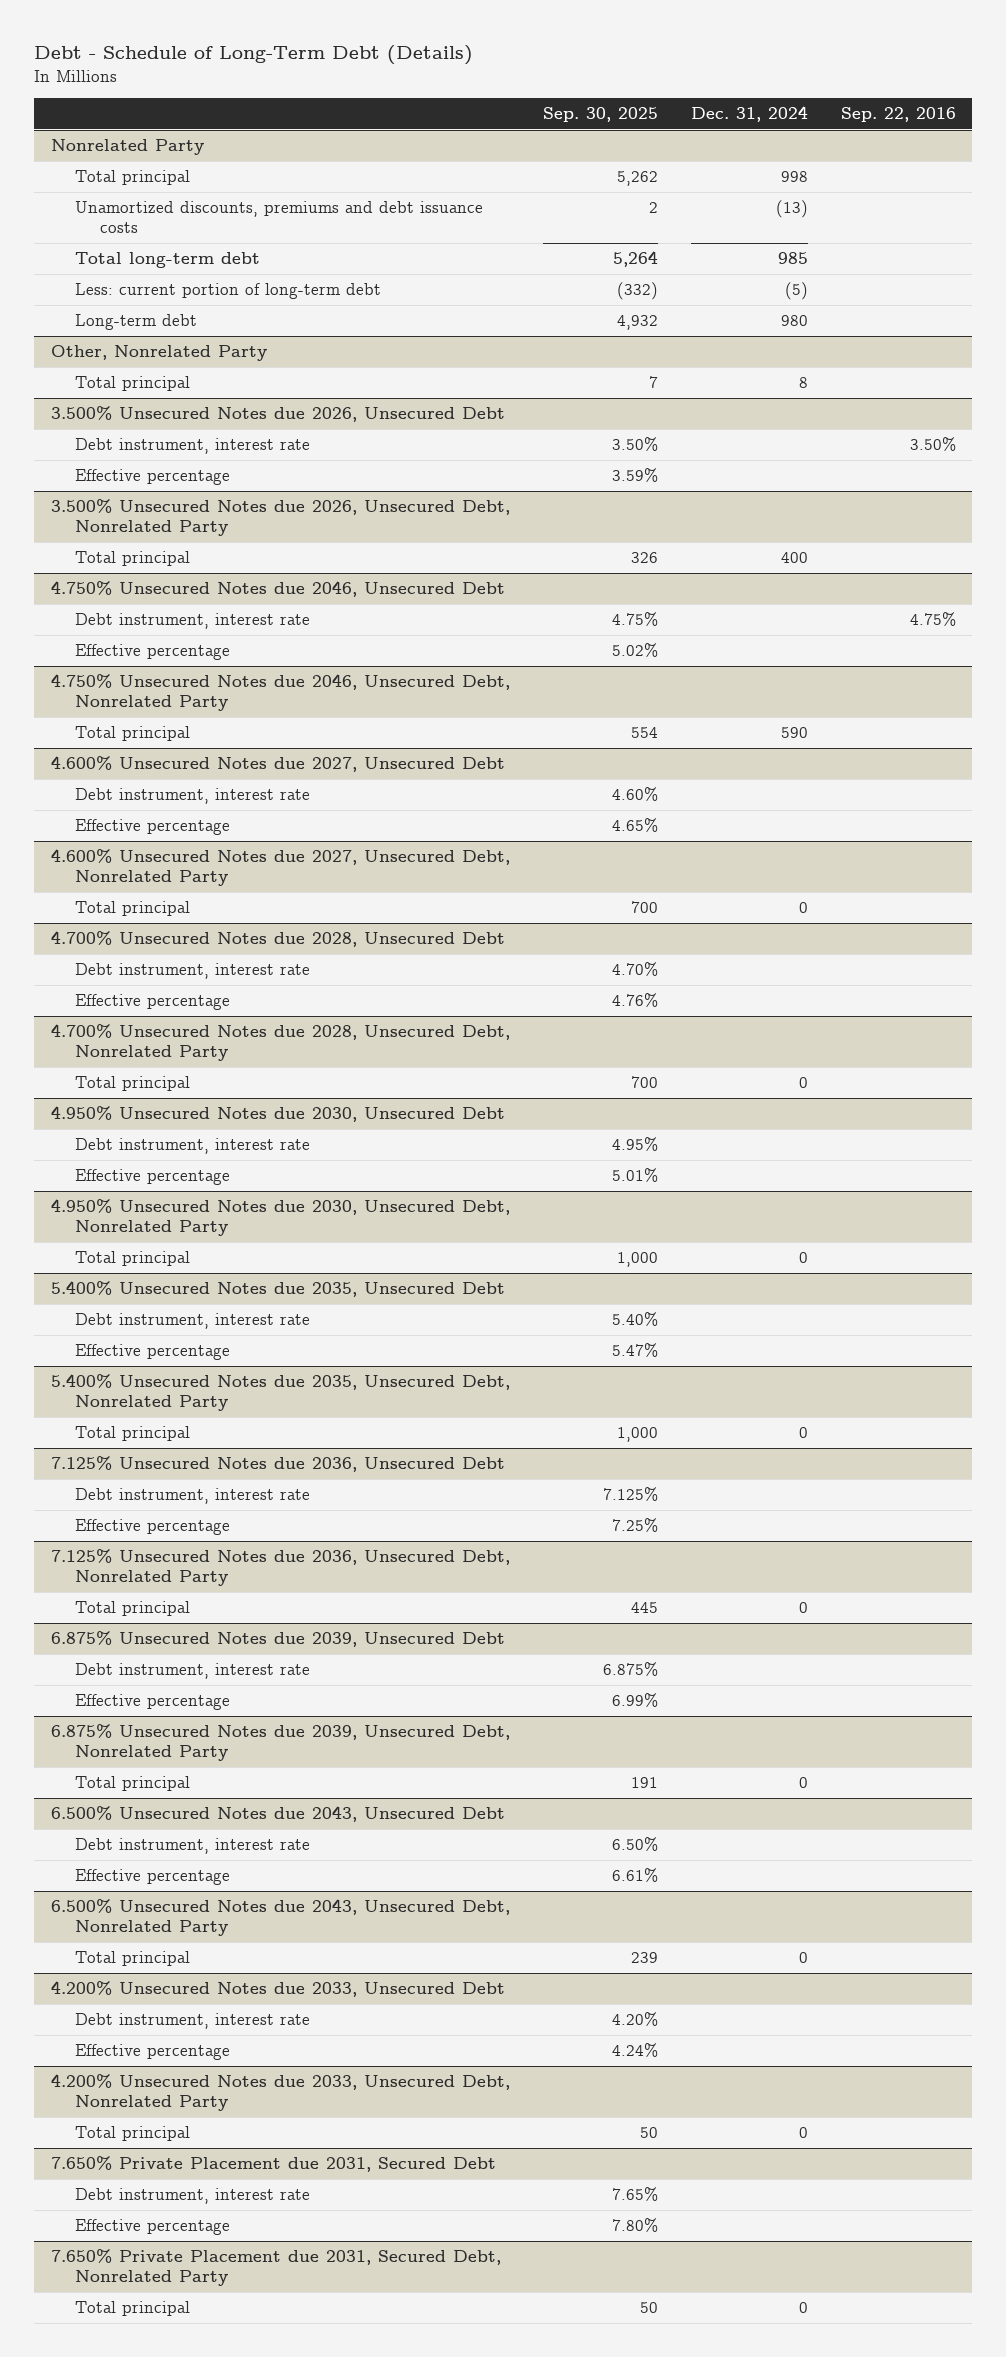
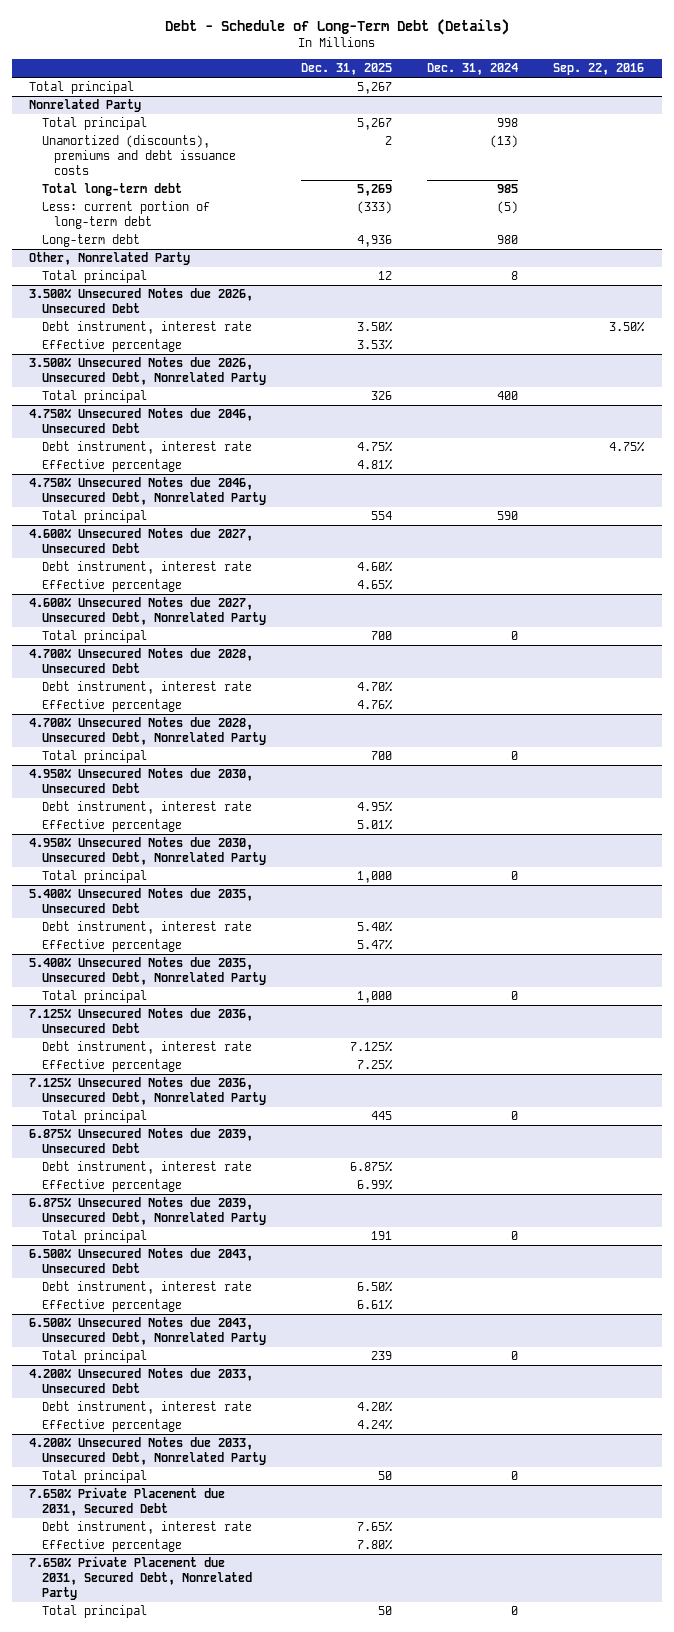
[542,106,658,122] Sep. 30, 2025 -> none
none -> [300,63,392,76] Dec. 31, 2025
none -> [29,81,135,95] Total principal
[75,200,484,234] Unamortized discounts, premiums and debt issuance costs -> [41,135,236,176] Unamortized (discounts), premiums and debt issuance costs

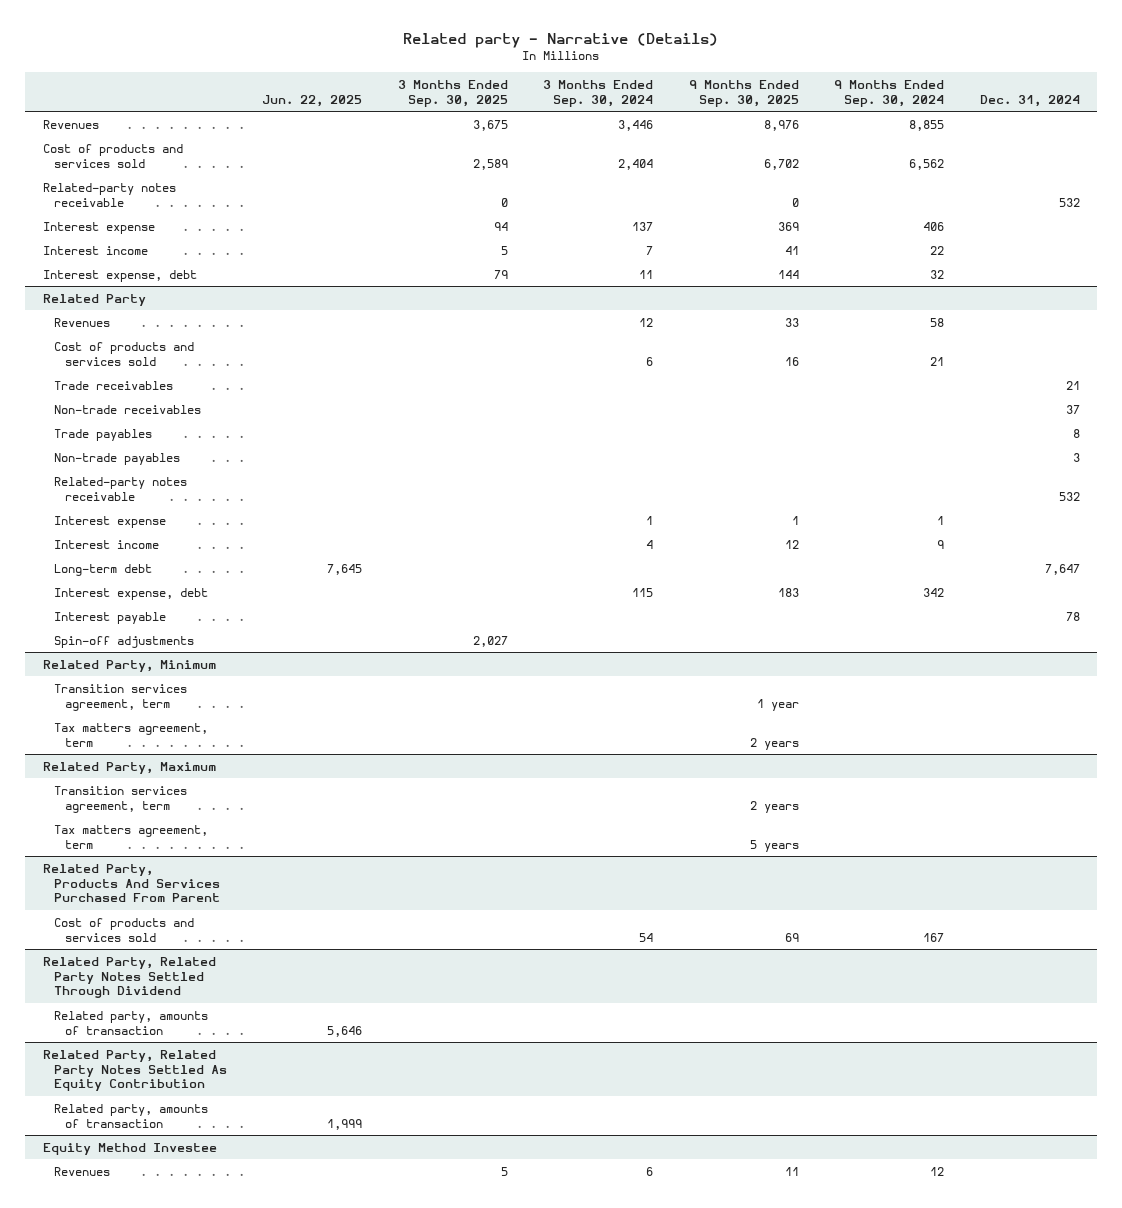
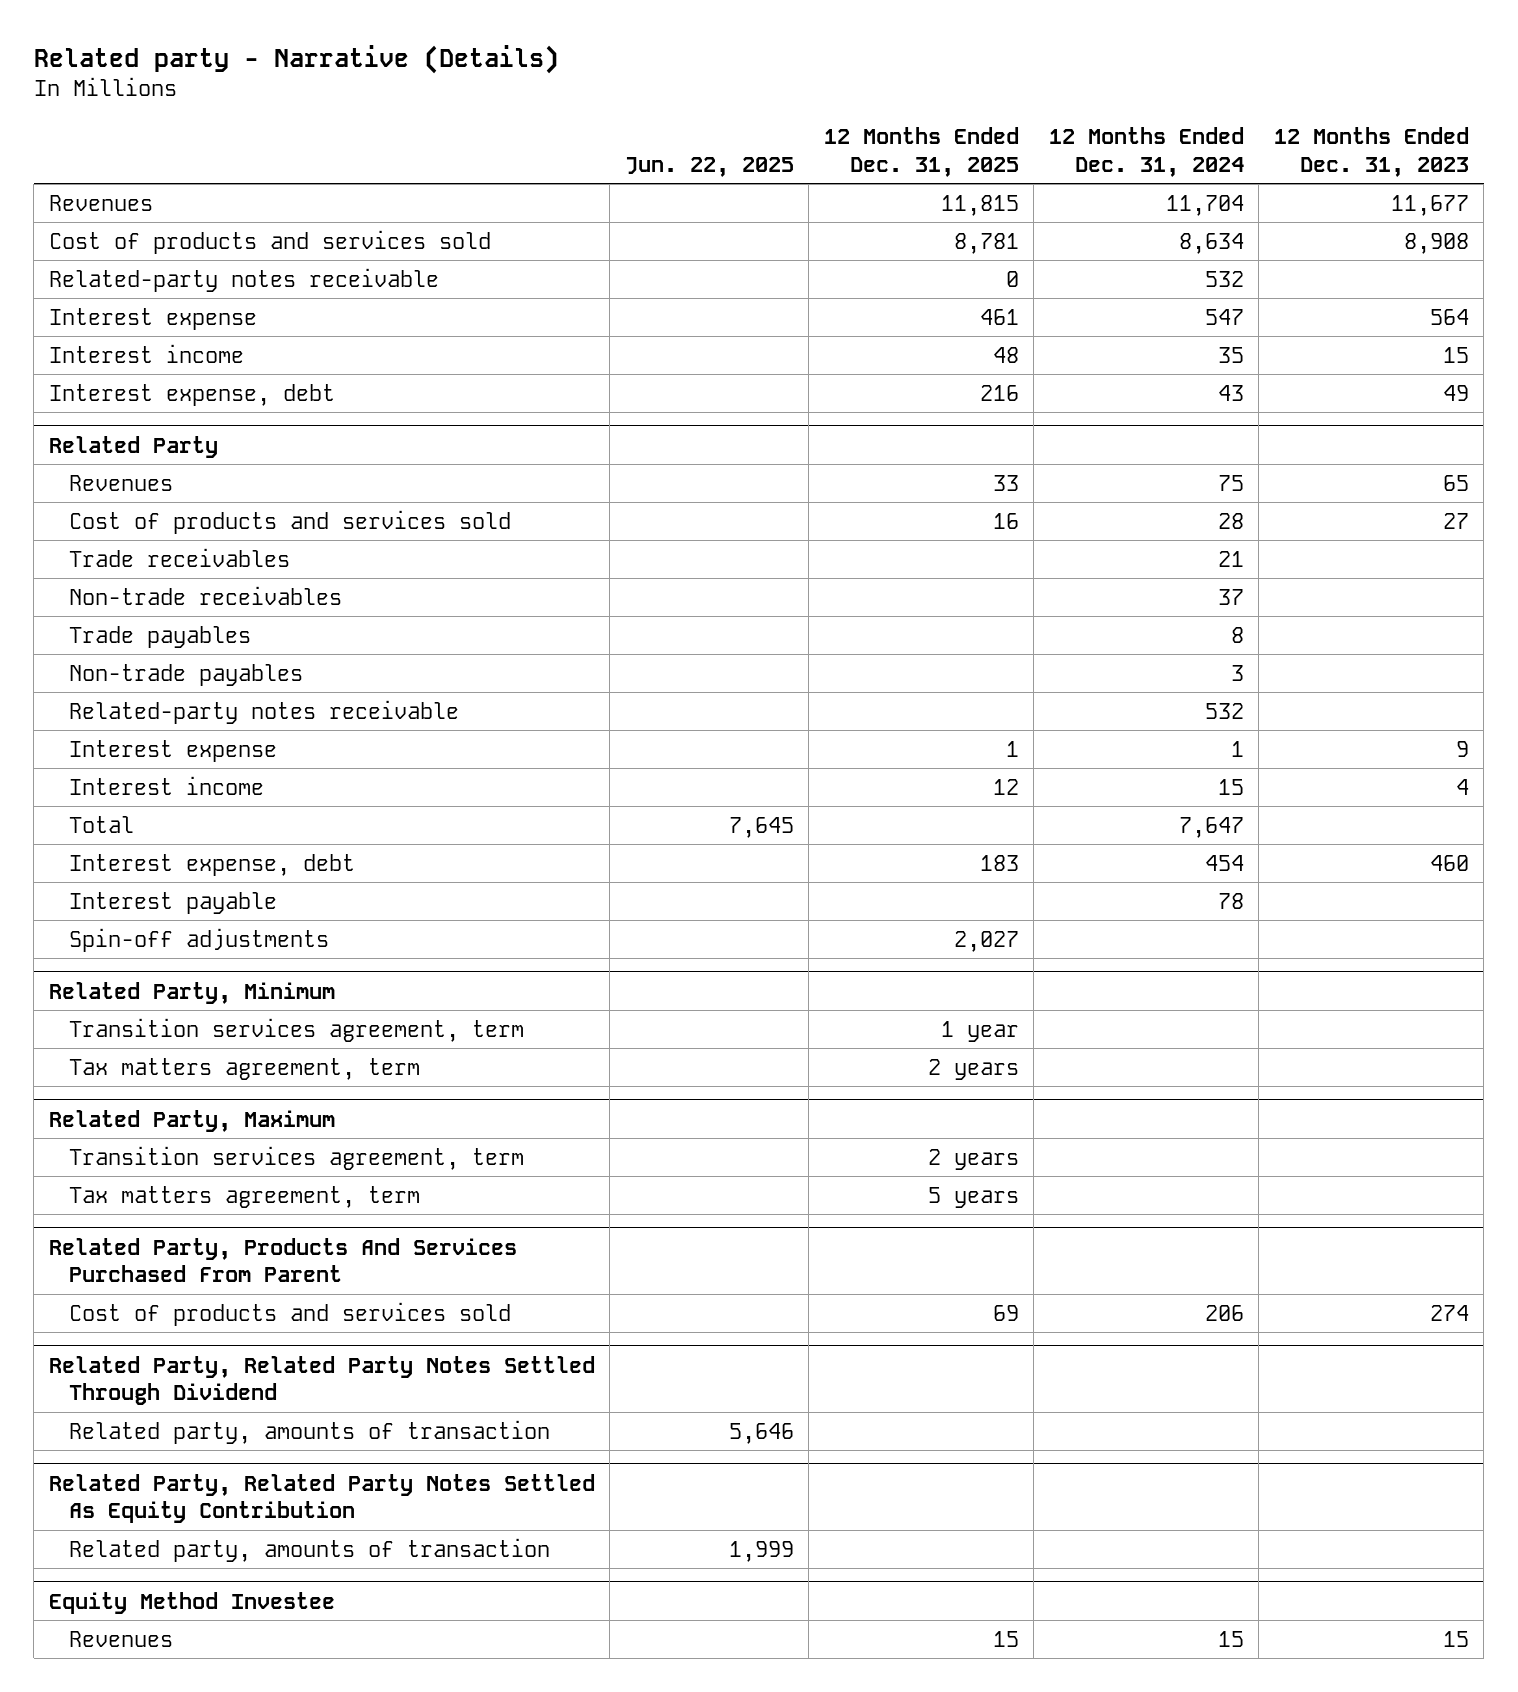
[397,79,508,107] 3 Months Ended Sep. 30, 2025 -> none
[543,79,654,107] 3 Months Ended Sep. 30, 2024 -> none
[688,79,799,107] 9 Months Ended Sep. 30, 2025 -> none
[834,79,945,107] 9 Months Ended Sep. 30, 2024 -> none
[979,94,1080,107] Dec. 31, 2024 -> none
none -> [823,127,1019,177] 12 Months Ended Dec. 31, 2025
none -> [1048,127,1244,177] 12 Months Ended Dec. 31, 2024
none -> [1273,127,1469,177] 12 Months Ended Dec. 31, 2023
[53,563,152,576] Long-term debt -> [68,815,134,833] Total

